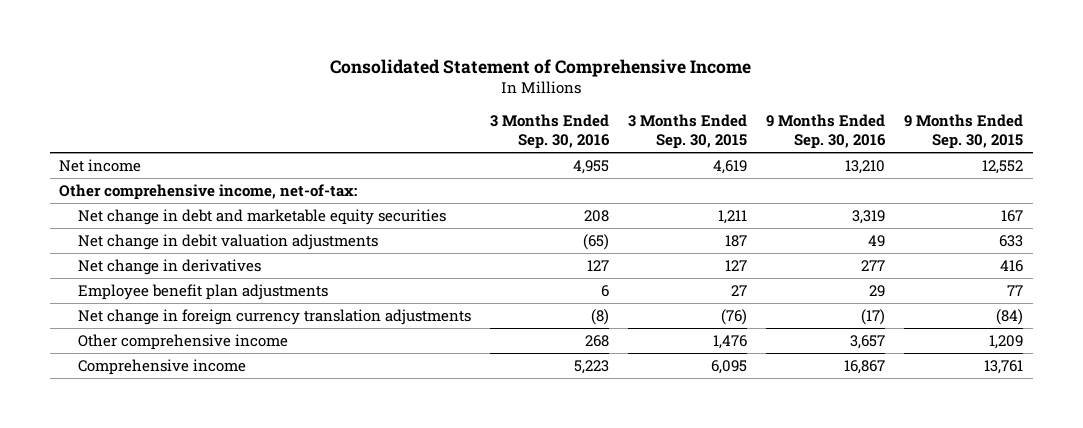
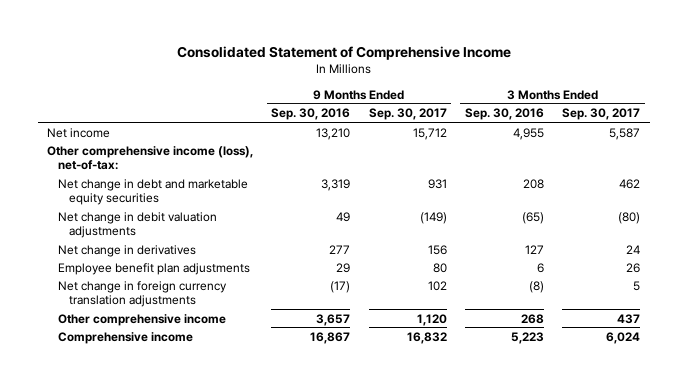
[628,114,748,150] 3 Months Ended Sep. 30, 2015 -> none
[904,114,1024,150] 9 Months Ended Sep. 30, 2015 -> none
none -> [368,108,447,121] Sep. 30, 2017
none -> [562,108,641,121] Sep. 30, 2017
[59,183,358,200] Other comprehensive income, net-of-tax: -> [46,145,253,171] Other comprehensive income (loss), net-of-tax:

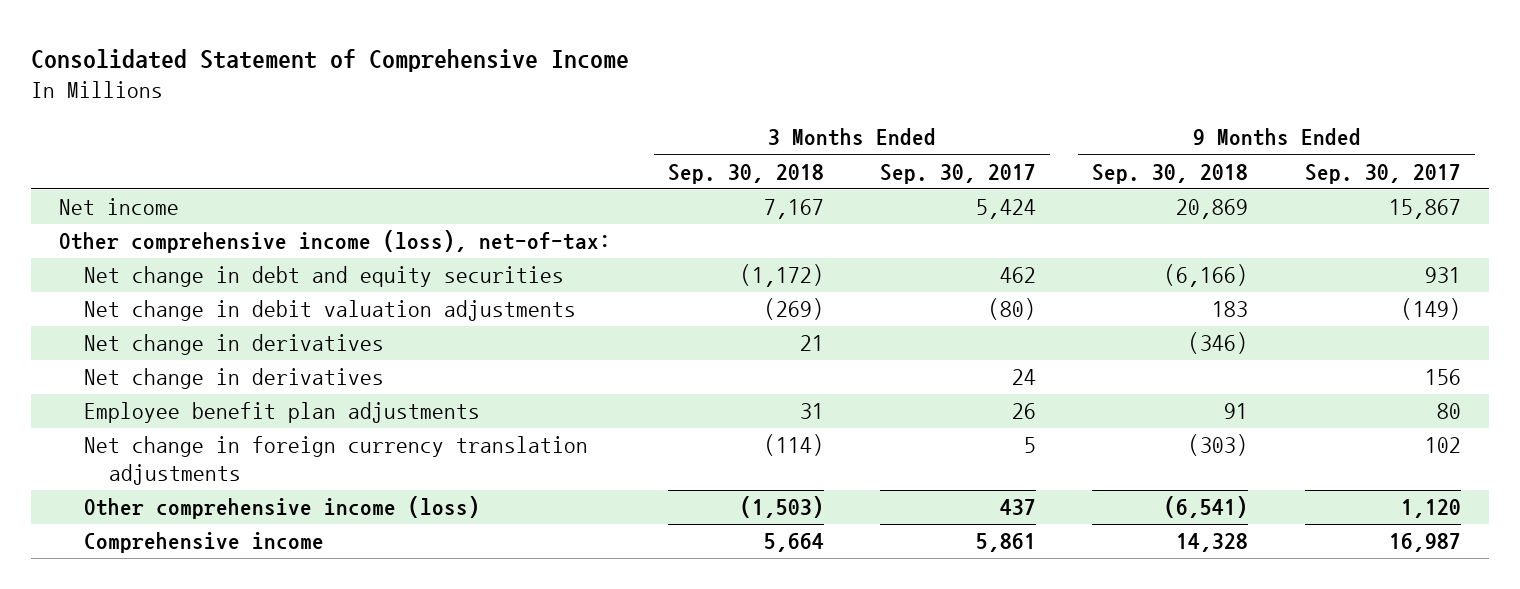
[271,108,351,121] Sep. 30, 2016 -> none
[464,108,544,121] Sep. 30, 2016 -> none
none -> [667,163,824,184] Sep. 30, 2018
none -> [1092,163,1249,184] Sep. 30, 2018
[412,127,447,140] 15,712 -> [1388,199,1461,220] 15,867
[609,127,641,140] 5,587 -> [976,199,1037,220] 5,424
[57,178,248,206] Net change in debt and marketable equity securities -> [84,266,565,288] Net change in debt and equity securities
none -> [84,334,385,356] Net change in derivatives
[57,313,226,326] Other comprehensive income -> [84,496,481,520] Other comprehensive income (loss)
[406,331,447,344] 16,832 -> [1388,533,1461,553] 16,987
[606,331,641,344] 6,024 -> [976,533,1037,553] 5,861

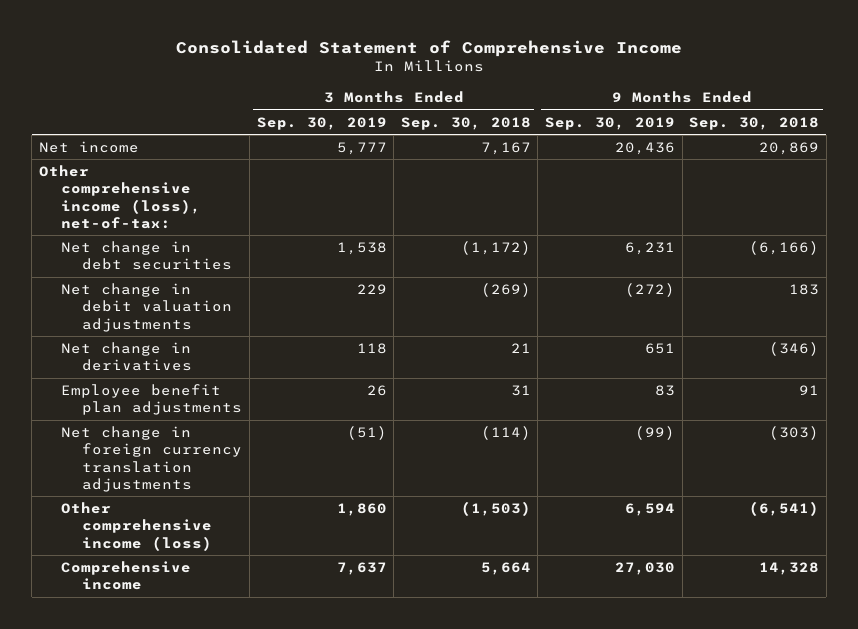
[880,163,1037,184] Sep. 30, 2017 -> none
[1304,163,1461,184] Sep. 30, 2017 -> none
none -> [256,116,387,130] Sep. 30, 2019
none -> [544,116,675,130] Sep. 30, 2019
[84,266,565,288] Net change in debt and equity securities -> [60,241,233,271] Net change in debt securities
[84,368,385,390] Net change in derivatives -> none

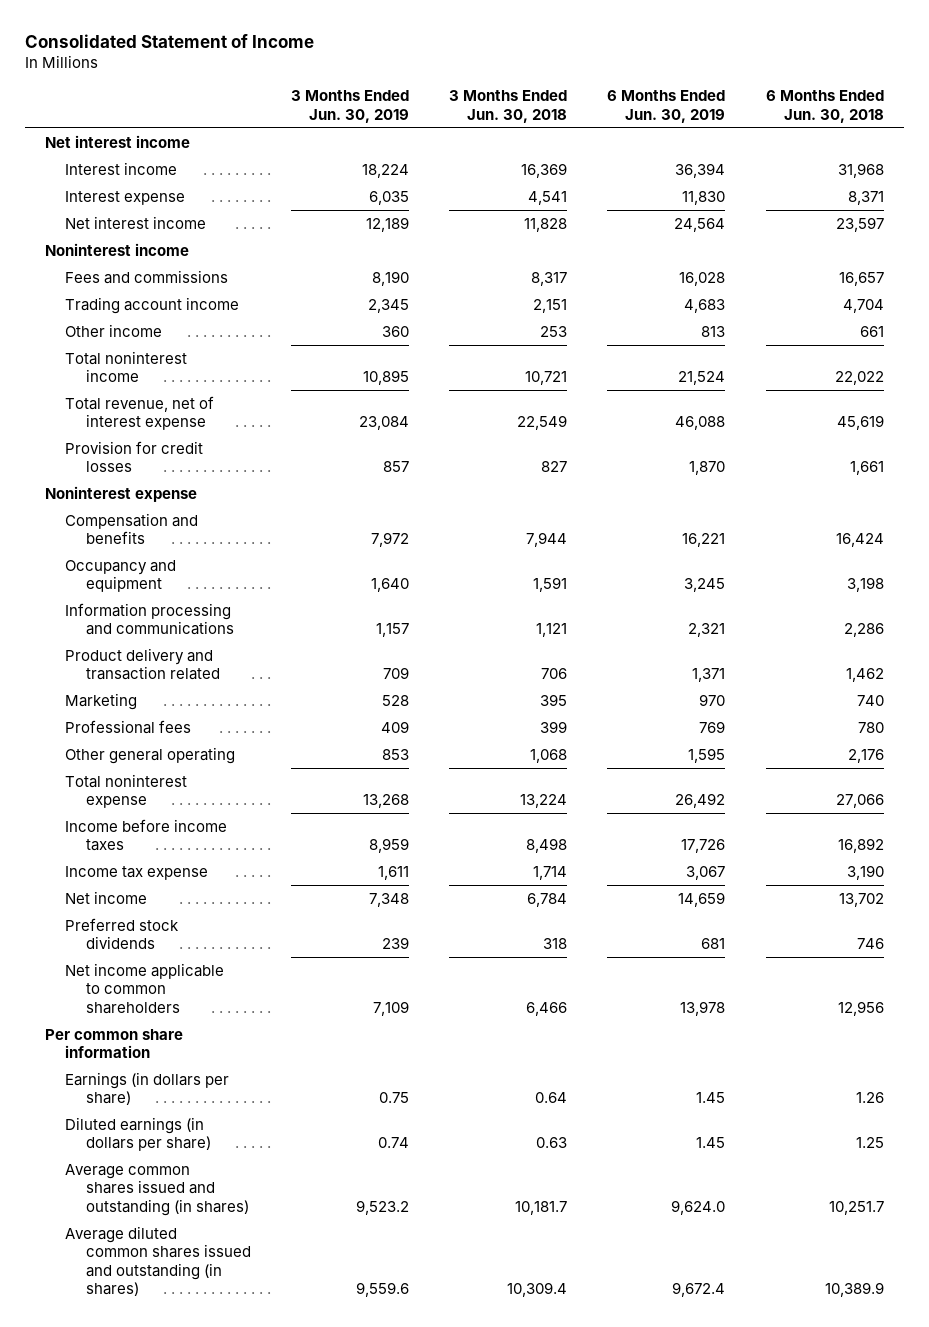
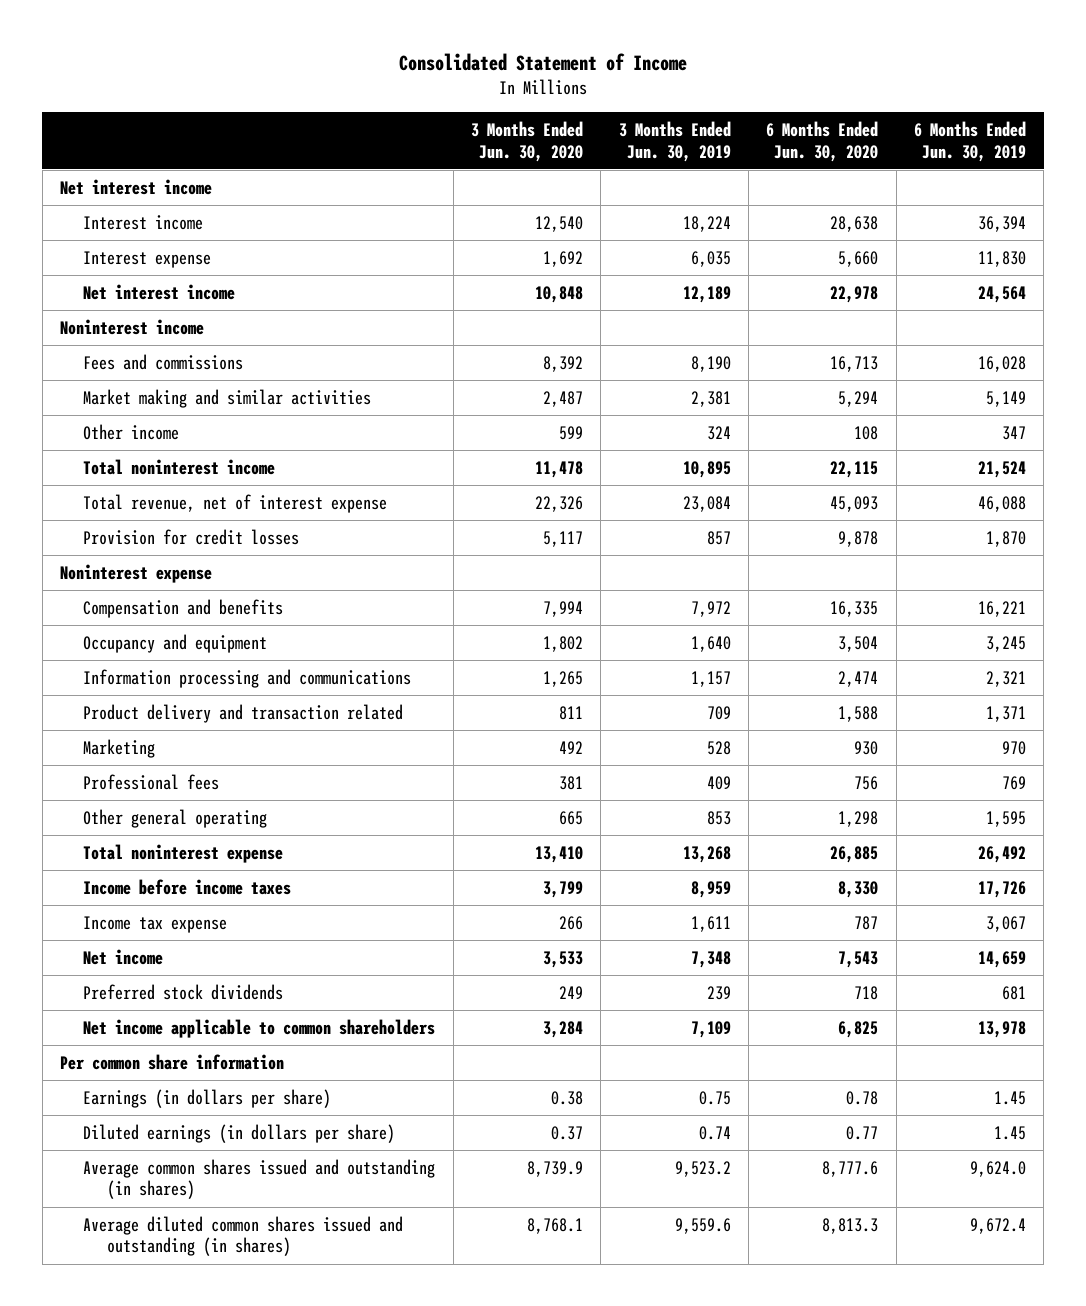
[449,90,568,123] 3 Months Ended Jun. 30, 2018 -> none
[765,90,884,123] 6 Months Ended Jun. 30, 2018 -> none
none -> [470,121,583,162] 3 Months Ended Jun. 30, 2020
none -> [766,121,879,162] 6 Months Ended Jun. 30, 2020
[65,296,240,314] Trading account income -> none
none -> [83,388,372,408] Market making and similar activities
[382,325,410,337] 360 -> [706,425,731,440] 324
[701,325,726,337] 813 -> [1001,425,1026,440] 347

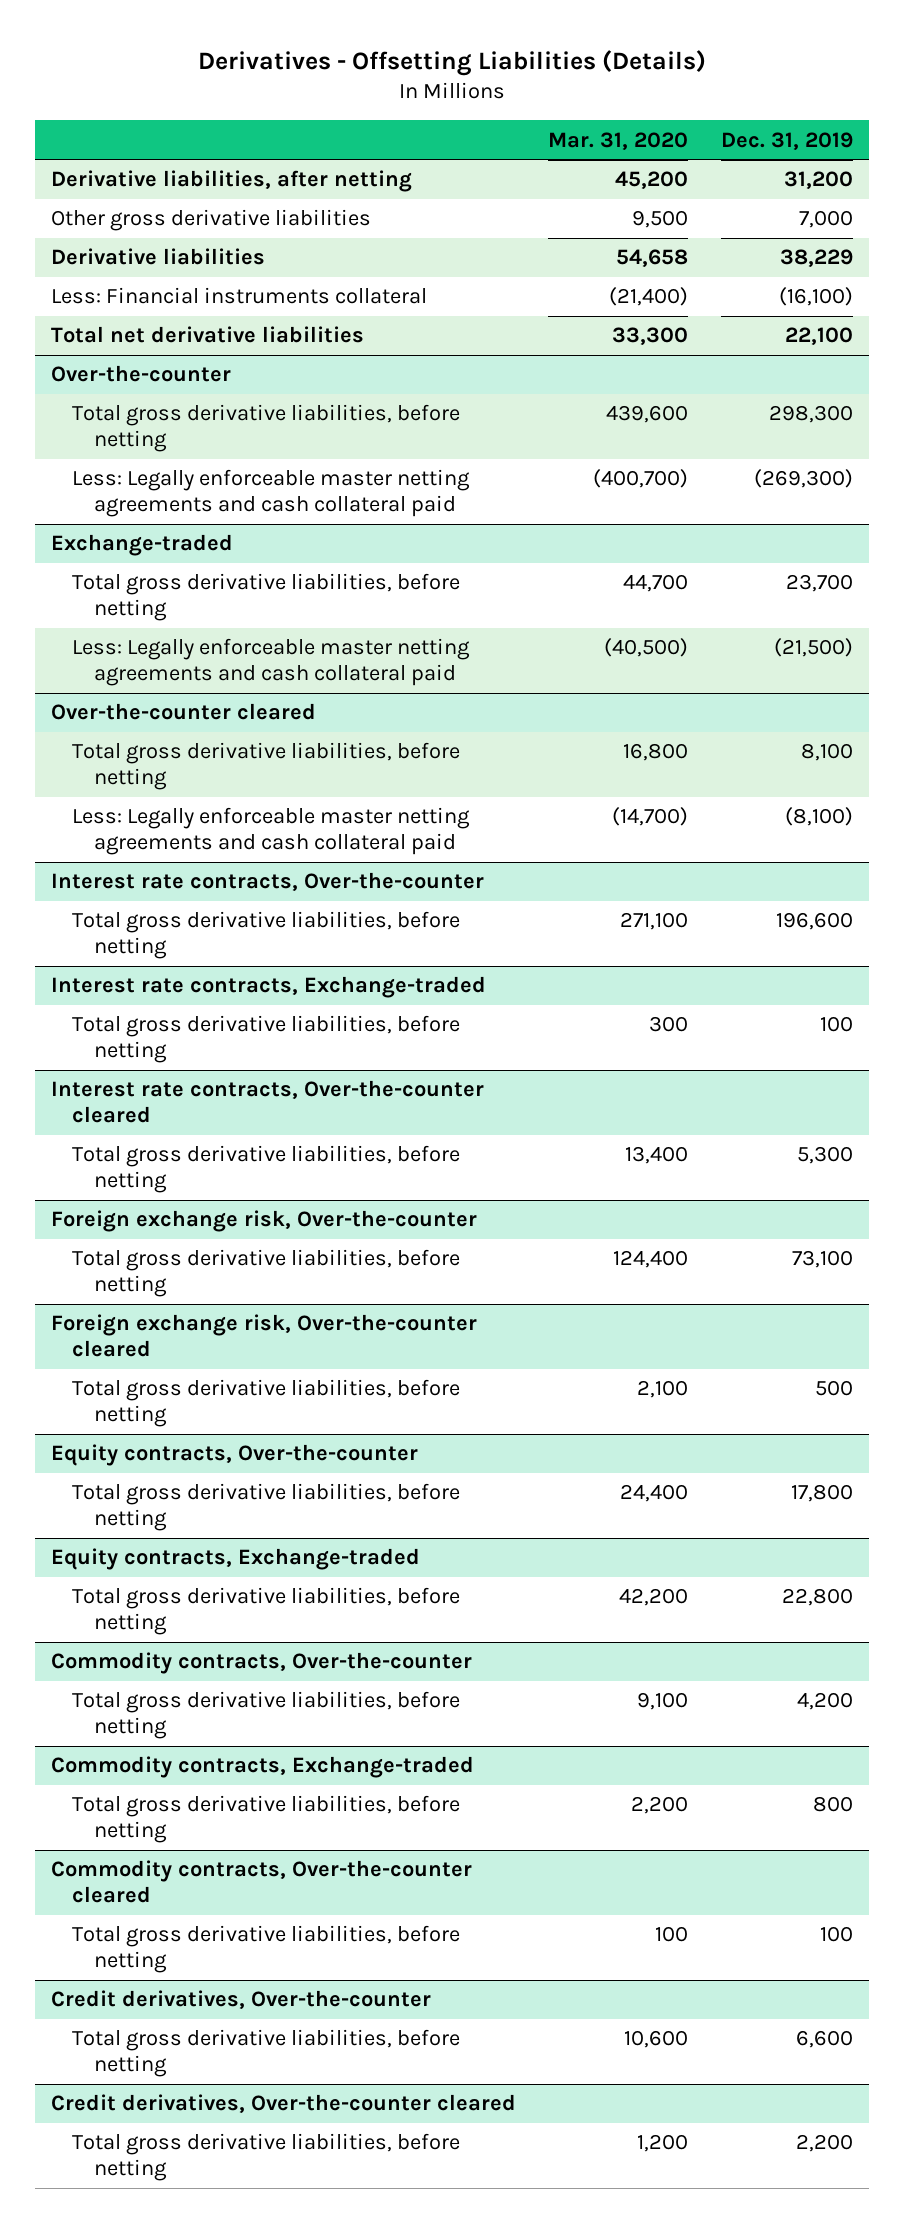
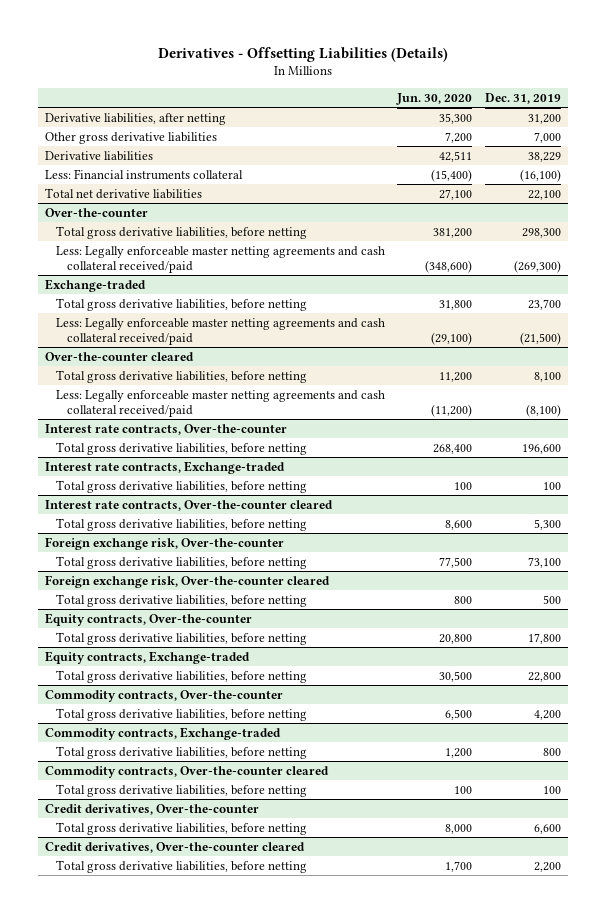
[548,131,689,150] Mar. 31, 2020 -> none
none -> [396,93,473,106] Jun. 30, 2020
[72,469,471,518] Less: Legally enforceable master netting agreements and cash collateral paid -> [55,245,385,273] Less: Legally enforceable master netting agreements and cash collateral received/paid
[72,638,471,687] Less: Legally enforceable master netting agreements and cash collateral paid -> [55,317,385,345] Less: Legally enforceable master netting agreements and cash collateral received/paid
[72,807,471,856] Less: Legally enforceable master netting agreements and cash collateral paid -> [55,389,385,417] Less: Legally enforceable master netting agreements and cash collateral received/paid

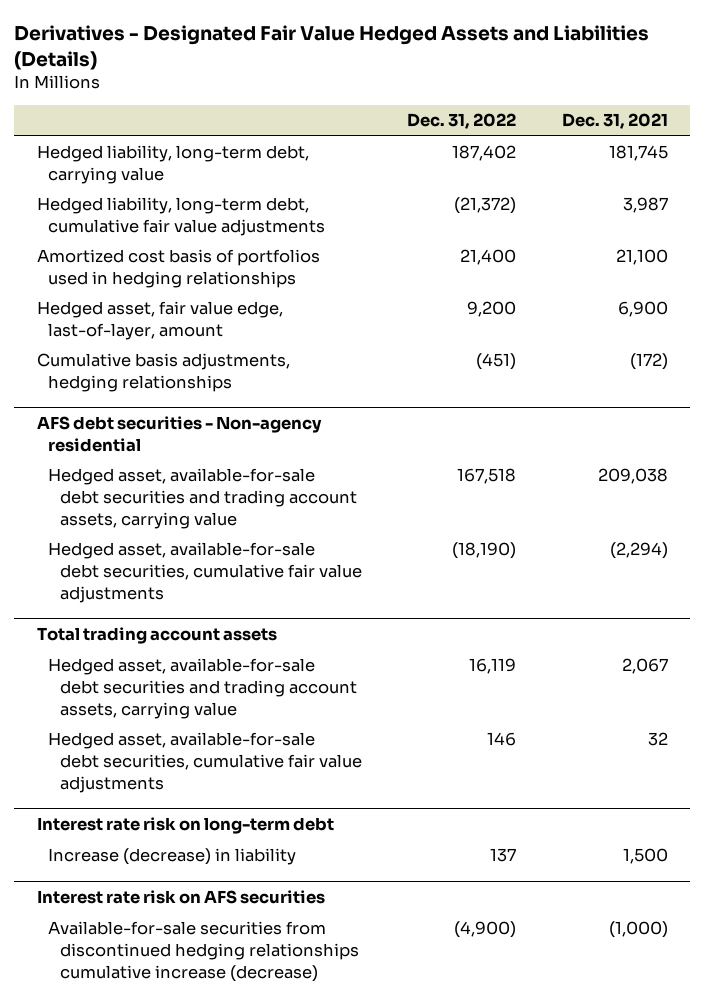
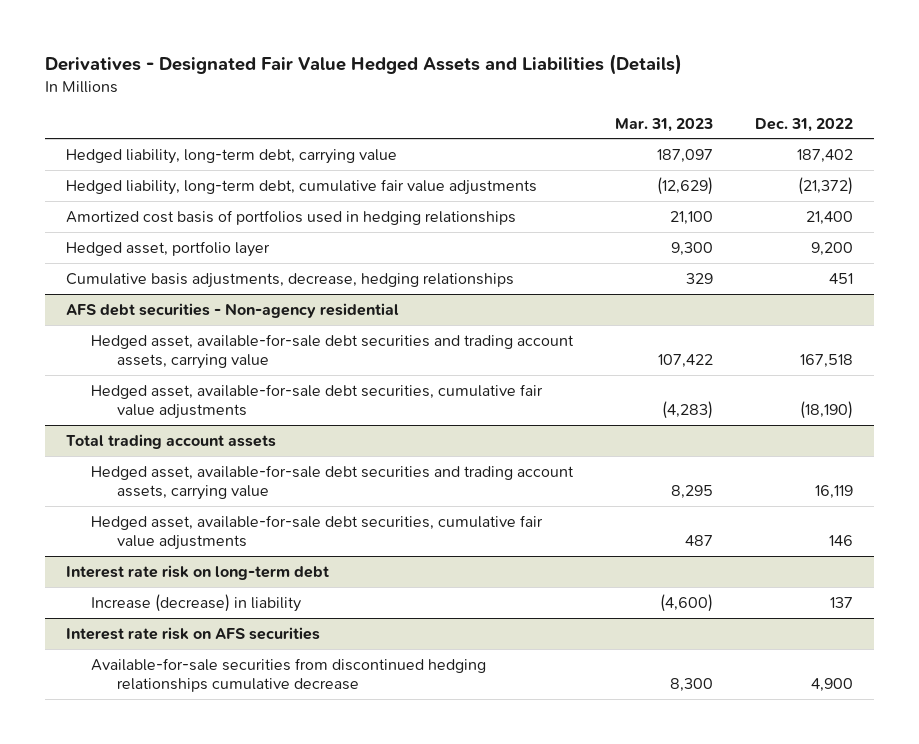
[561,113,668,130] Dec. 31, 2021 -> none
none -> [615,117,714,132] Mar. 31, 2023
[36,301,283,340] Hedged asset, fair value edge, last-of-layer, amount -> none
none -> [65,240,270,257] Hedged asset, portfolio layer
[36,353,290,392] Cumulative basis adjustments, hedging relationships -> [65,272,514,288] Cumulative basis adjustments, decrease, hedging relationships
[476,353,517,371] (451) -> [828,272,853,284] 451
[48,921,360,982] Available-for-sale securities from discontinued hedging relationships cumulative increase (decrease) -> [91,657,487,692] Available-for-sale securities from discontinued hedging relationships cumulative decrease
[454,921,517,939] (4,900) -> [810,677,853,692] 4,900

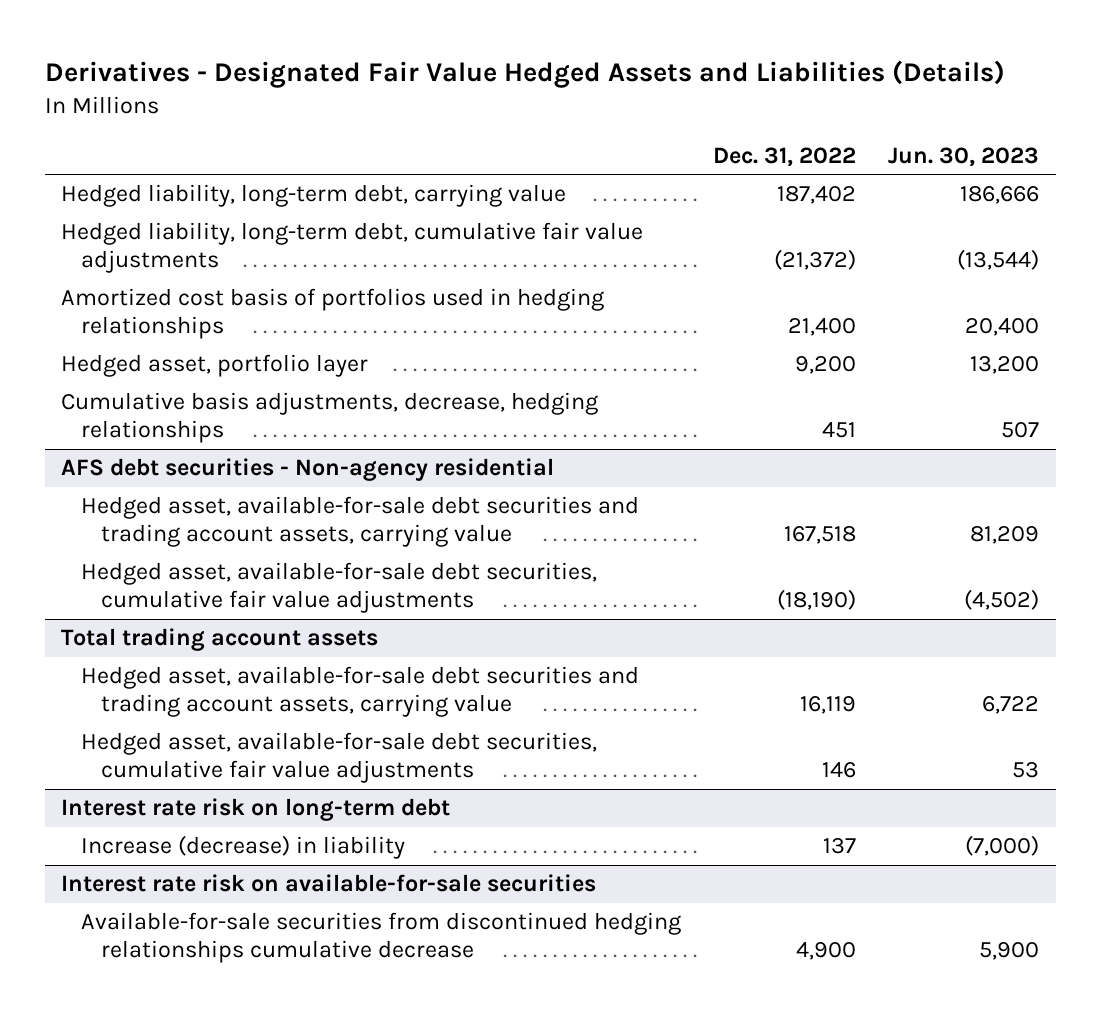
[615,117,714,132] Mar. 31, 2023 -> none
none -> [888,146,1040,167] Jun. 30, 2023
[65,626,320,640] Interest rate risk on AFS securities -> [60,874,596,893] Interest rate risk on available-for-sale securities

